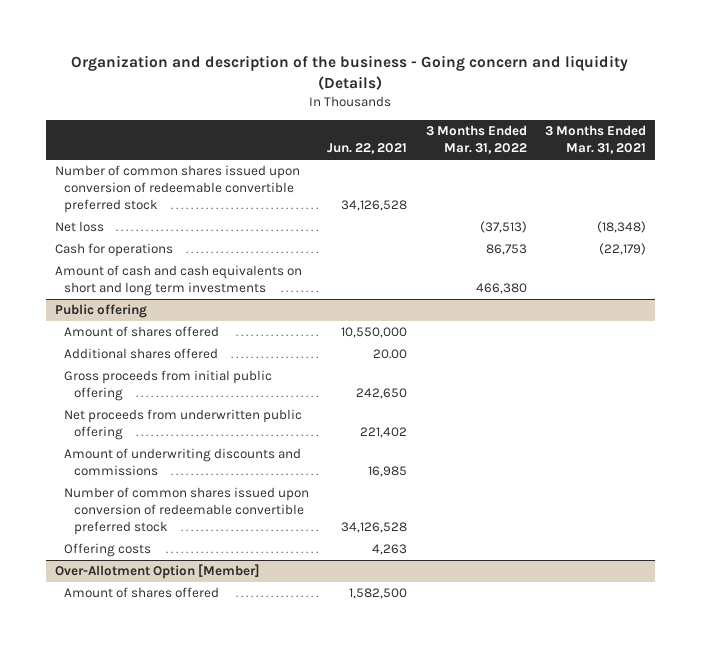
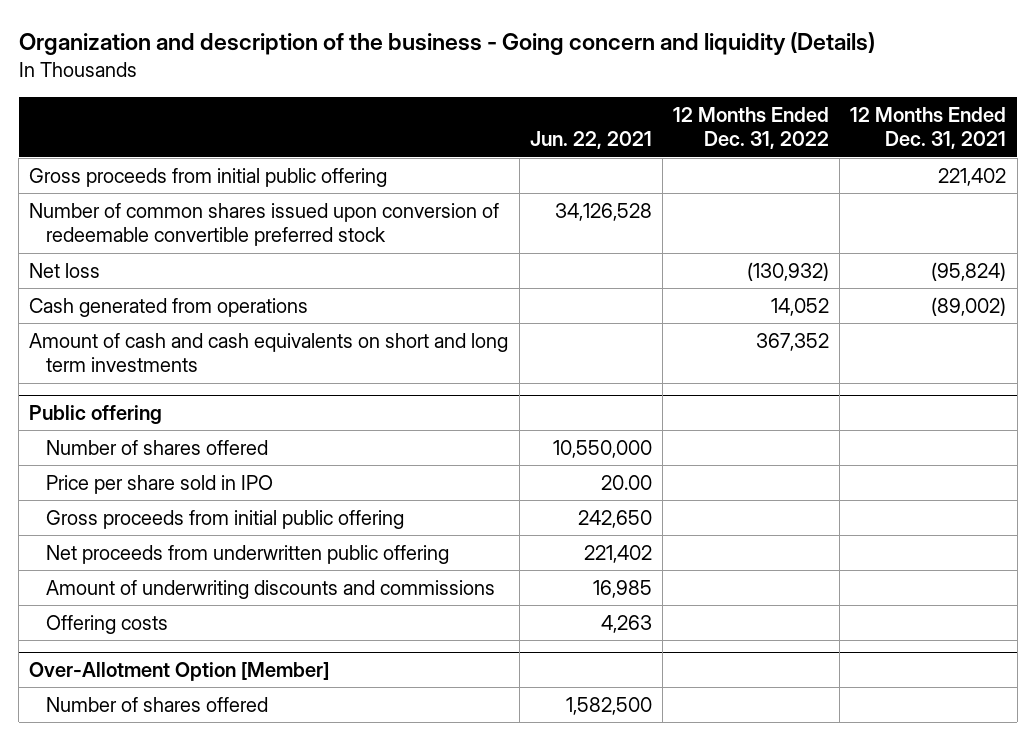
[425,125,527,155] 3 Months Ended Mar. 31, 2022 -> none
[544,125,646,155] 3 Months Ended Mar. 31, 2021 -> none
none -> [673,107,830,150] 12 Months Ended Dec. 31, 2022
none -> [850,107,1007,150] 12 Months Ended Dec. 31, 2021
none -> [29,167,388,187] Gross proceeds from initial public offering
[54,243,173,258] Cash for operations -> [29,297,309,317] Cash generated from operations
[64,326,220,338] Amount of shares offered -> [45,439,268,455] Number of shares offered
[64,348,219,360] Additional shares offered -> [45,474,273,494] Price per share sold in IPO
[64,487,310,536] Number of common shares issued upon conversion of redeemable convertible preferred stock -> none
[64,587,220,599] Amount of shares offered -> [45,696,268,712] Number of shares offered

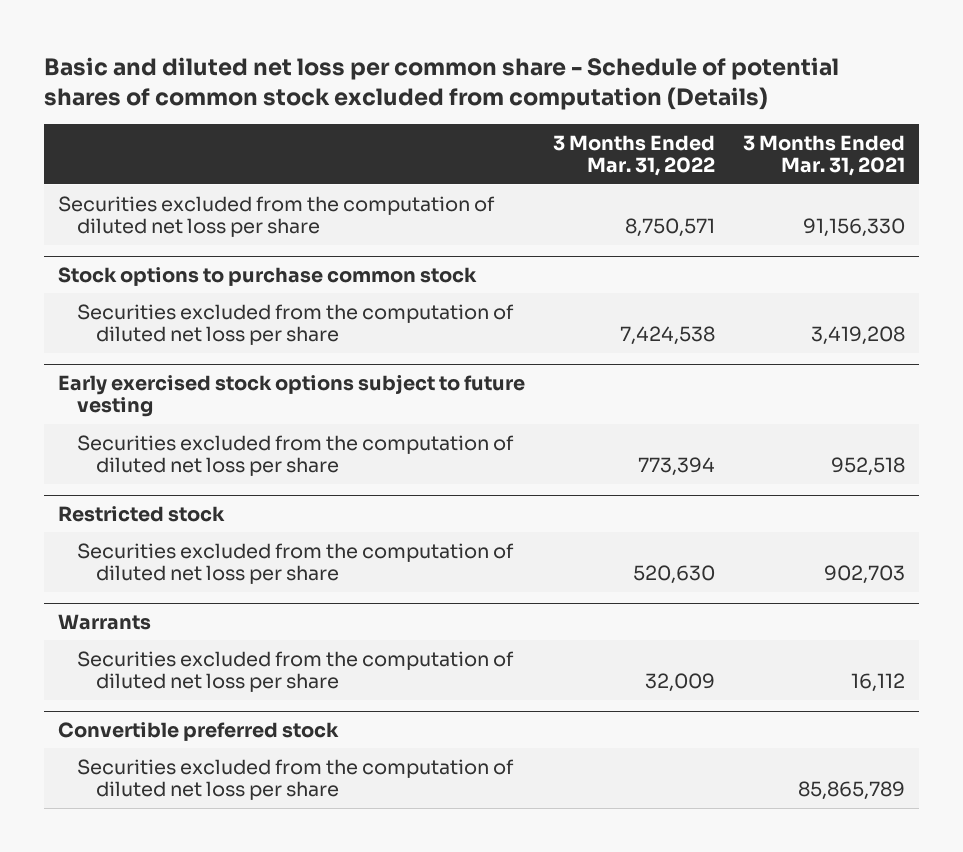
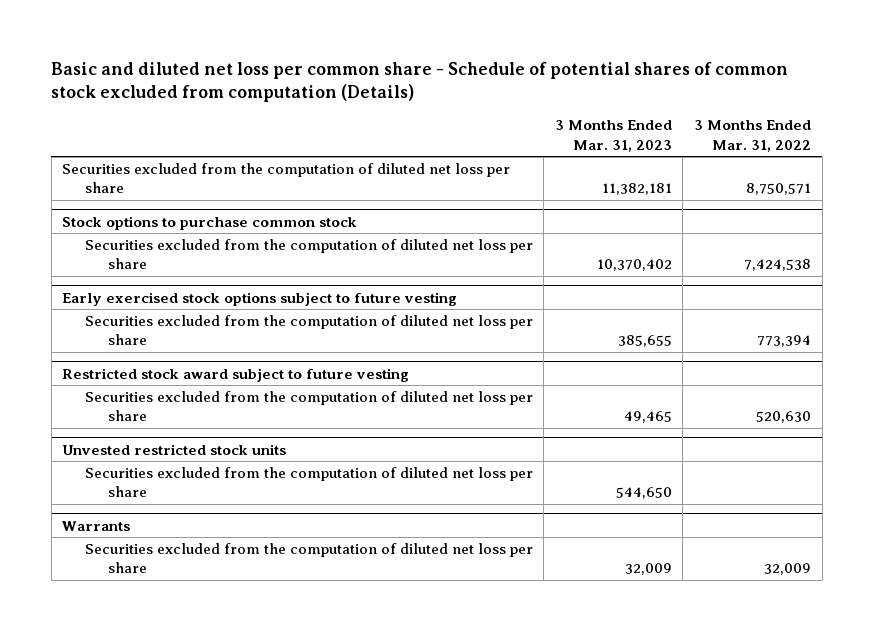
[742,134,905,177] 3 Months Ended Mar. 31, 2021 -> none
none -> [554,120,672,152] 3 Months Ended Mar. 31, 2023
[58,505,226,522] Restricted stock -> [62,367,410,382] Restricted stock award subject to future vesting
none -> [62,443,287,455] Unvested restricted stock units
none -> [84,467,533,498] Securities excluded from the computation of diluted net loss per share
[58,721,340,741] Convertible preferred stock -> none
[77,758,515,801] Securities excluded from the computation of diluted net loss per share -> none

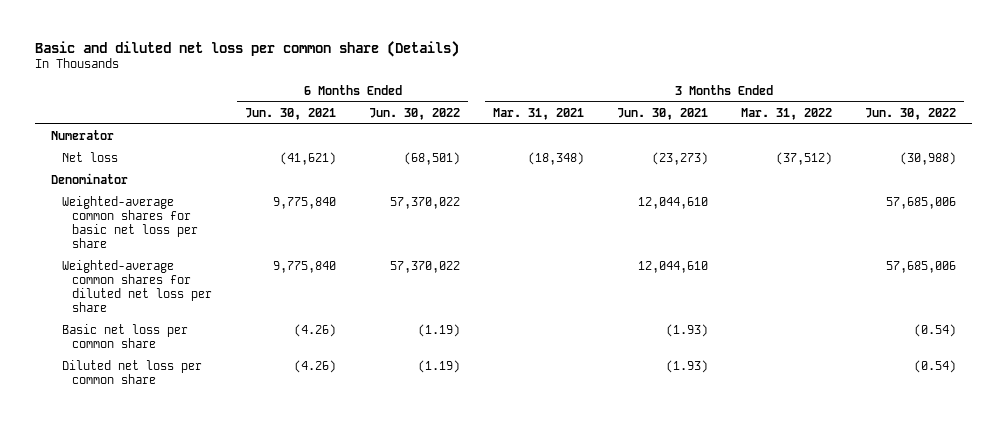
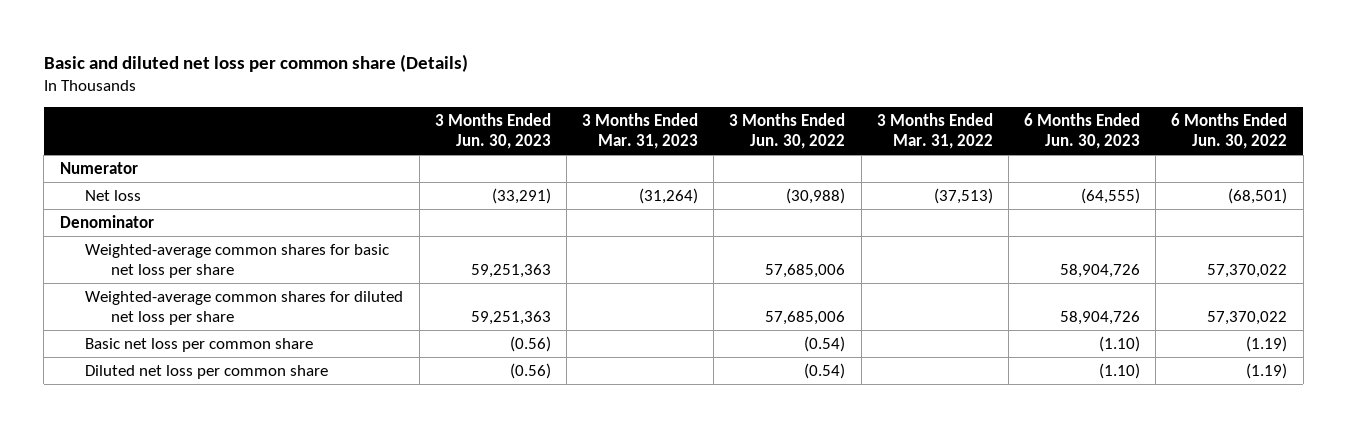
[245,107,337,120] Jun. 30, 2021 -> none
[492,107,584,120] Mar. 31, 2021 -> none
[616,107,708,120] Jun. 30, 2021 -> none
none -> [434,113,551,150] 3 Months Ended Jun. 30, 2023
none -> [582,113,699,150] 3 Months Ended Mar. 31, 2023
none -> [1024,113,1141,150] 6 Months Ended Jun. 30, 2023
[775,152,832,166] (37,512) -> [933,187,993,204] (37,513)

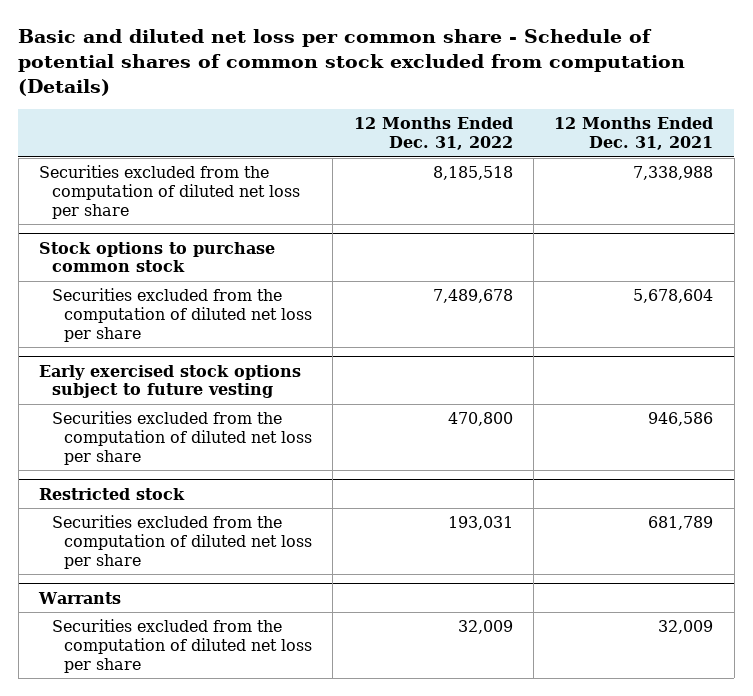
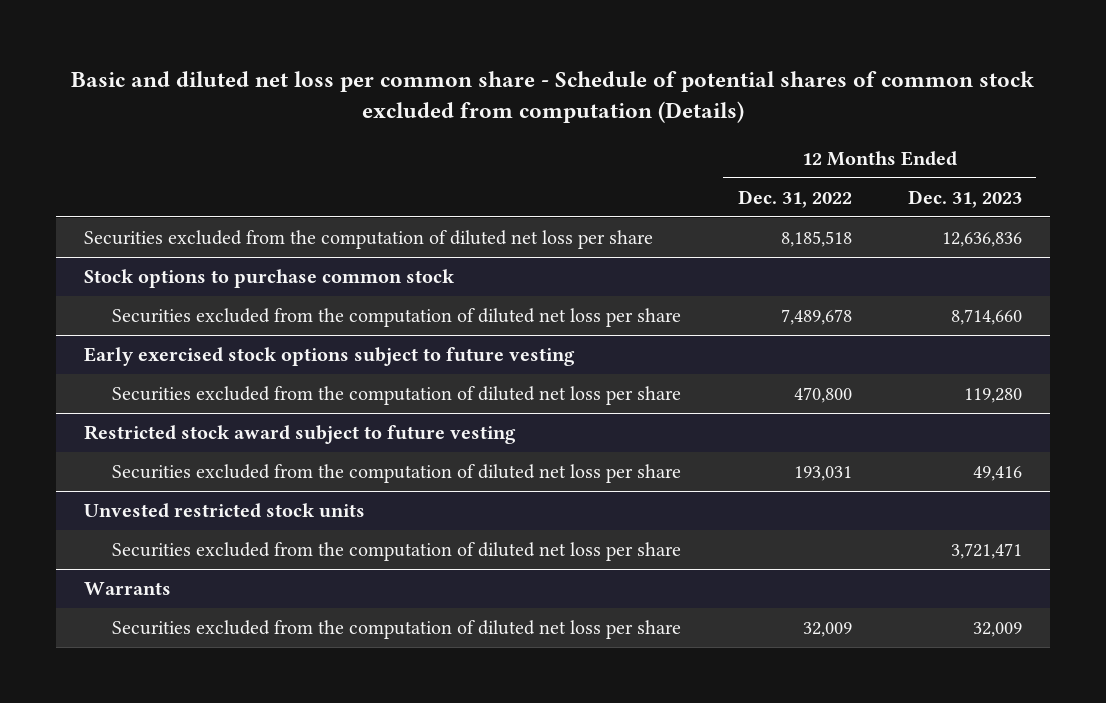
[554,117,714,150] 12 Months Ended Dec. 31, 2021 -> none
none -> [907,189,1022,208] Dec. 31, 2023
[39,487,186,500] Restricted stock -> [83,425,516,445] Restricted stock award subject to future vesting
none -> [83,503,365,519] Unvested restricted stock units
none -> [112,542,682,562] Securities excluded from the computation of diluted net loss per share

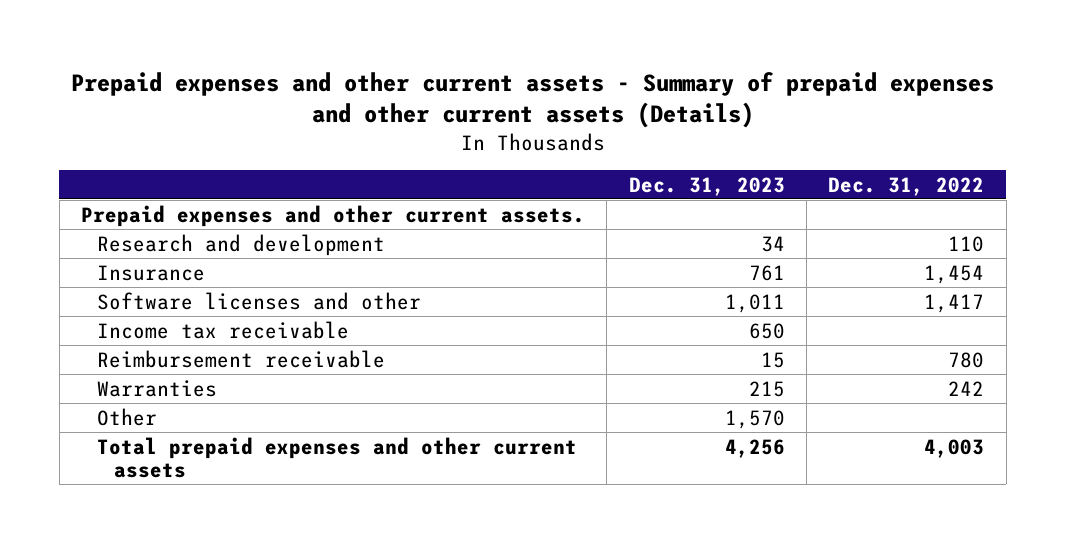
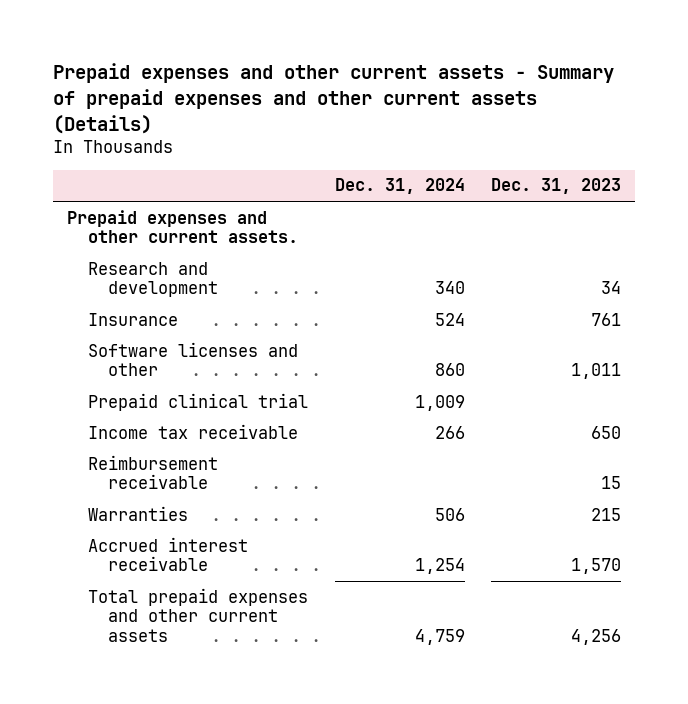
[828,176,985,196] Dec. 31, 2022 -> none
none -> [334,178,465,195] Dec. 31, 2024
none -> [87,392,308,411] Prepaid clinical trial
[97,407,158,426] Other -> [87,536,248,572] Accrued interest receivable

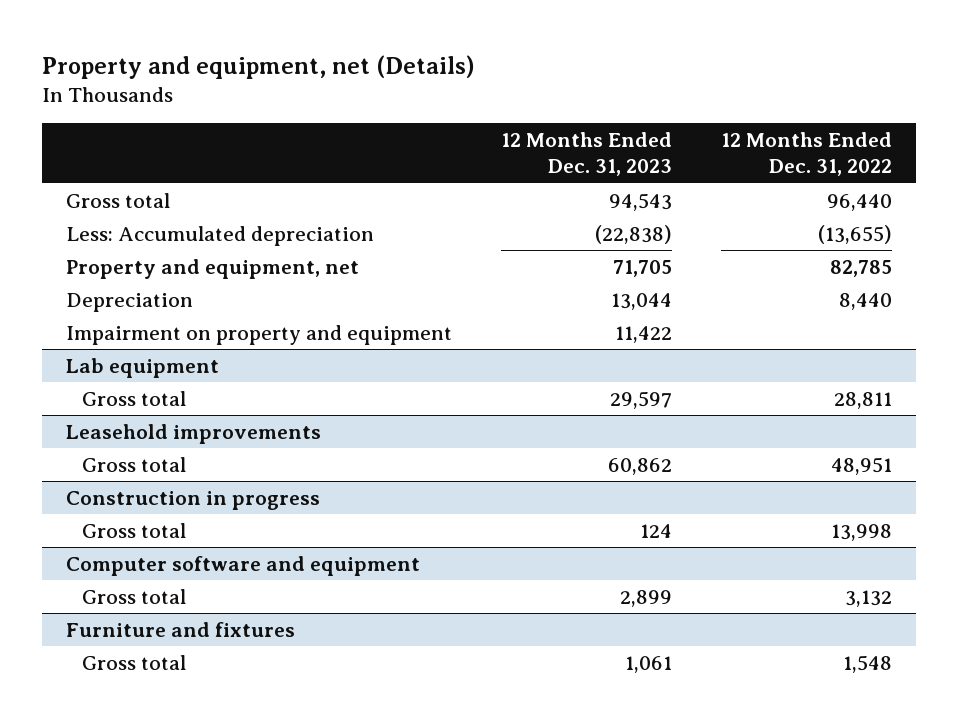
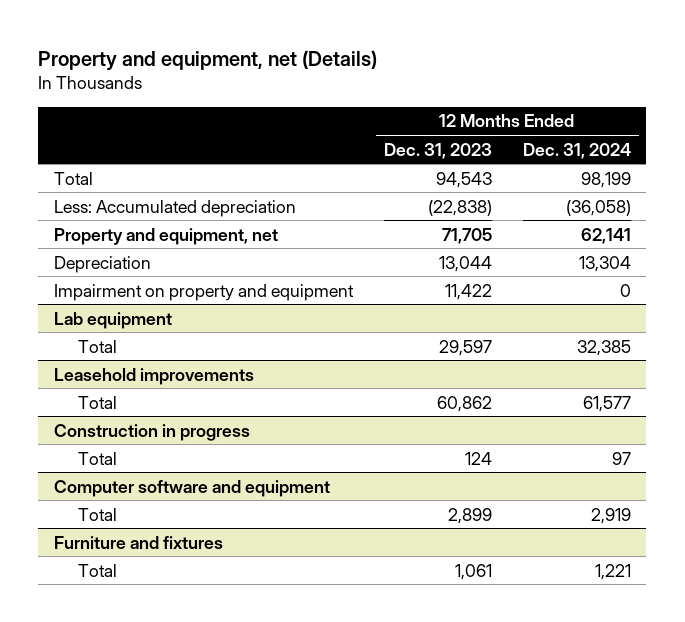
[720,131,892,177] 12 Months Ended Dec. 31, 2022 -> none
none -> [522,142,631,159] Dec. 31, 2024
[66,192,171,208] Gross total -> [53,171,93,185] Total
[81,390,186,406] Gross total -> [77,339,117,353] Total
[81,456,186,472] Gross total -> [77,395,117,409] Total
[81,522,186,538] Gross total -> [77,451,117,465] Total
[81,588,186,604] Gross total -> [77,507,117,521] Total
[81,654,186,670] Gross total -> [77,563,117,577] Total

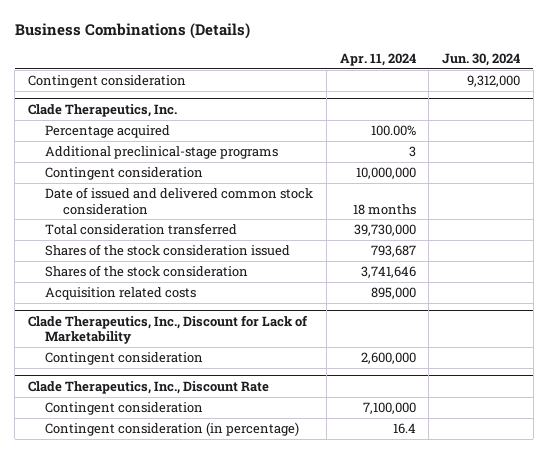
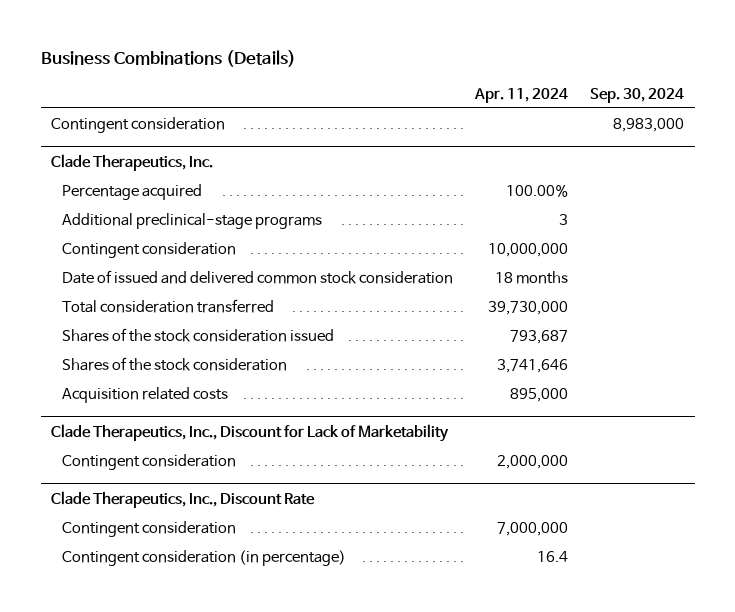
[441,53,520,67] Jun. 30, 2024 -> none
none -> [589,87,684,103] Sep. 30, 2024
[360,352,416,365] 2,600,000 -> [497,454,569,469] 2,000,000
[362,402,416,415] 7,100,000 -> [497,521,569,536] 7,000,000

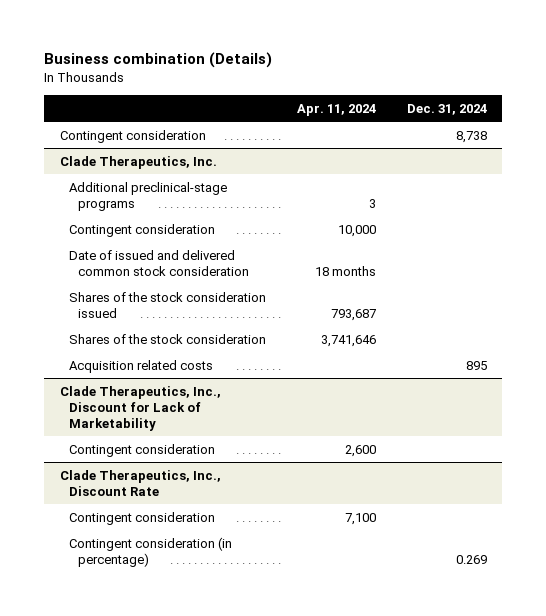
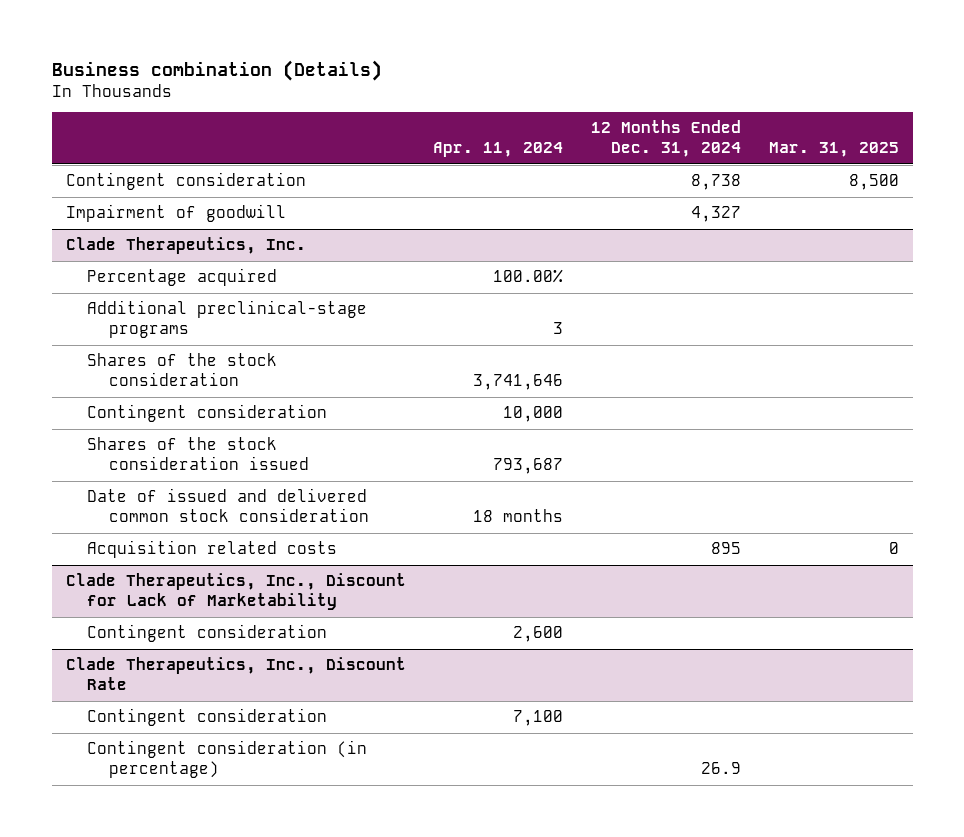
[406,103,487,115] Dec. 31, 2024 -> none
none -> [591,120,742,158] 12 Months Ended Dec. 31, 2024
none -> [768,142,899,158] Mar. 31, 2025
none -> [65,204,286,223] Impairment of goodwill
none -> [87,268,278,287] Percentage acquired
[68,333,266,344] Shares of the stock consideration -> [87,353,278,387] Shares of the stock consideration
[68,249,249,276] Date of issued and delivered common stock consideration -> [87,488,370,523] Date of issued and delivered common stock consideration

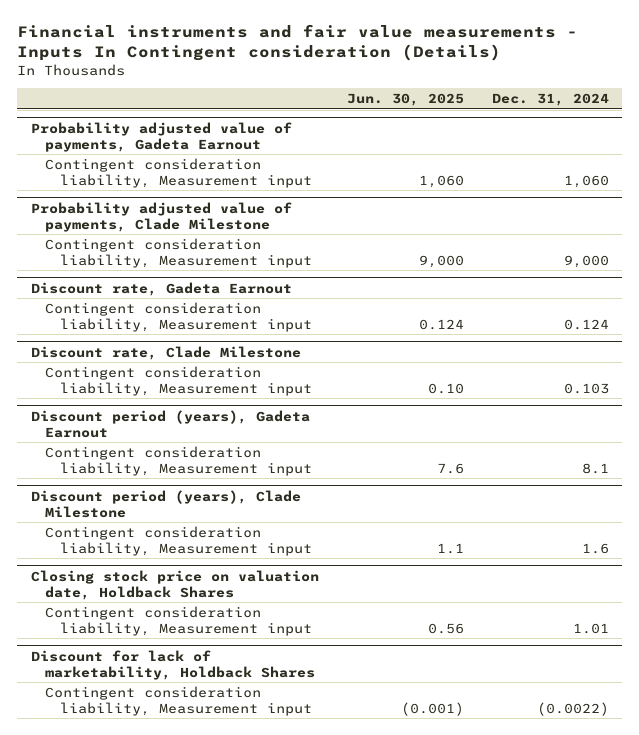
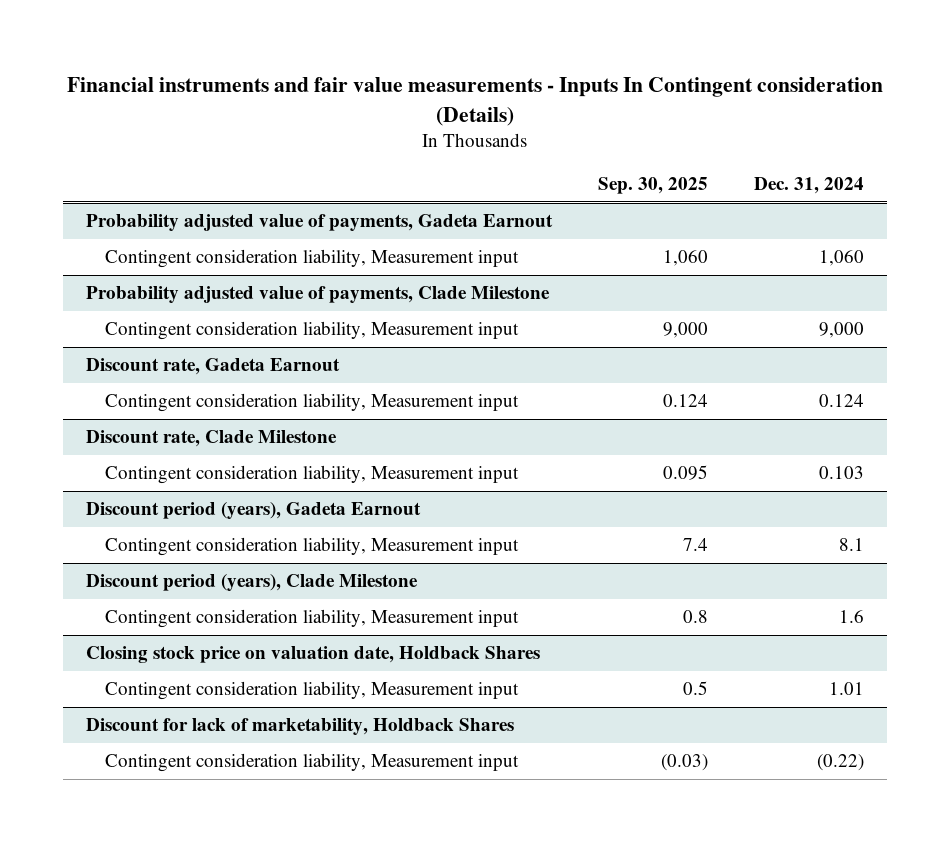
[346,93,464,107] Jun. 30, 2025 -> none
none -> [598,177,709,195] Sep. 30, 2025
[536,701,609,716] (0.0022) -> [817,754,865,772] (0.22)

